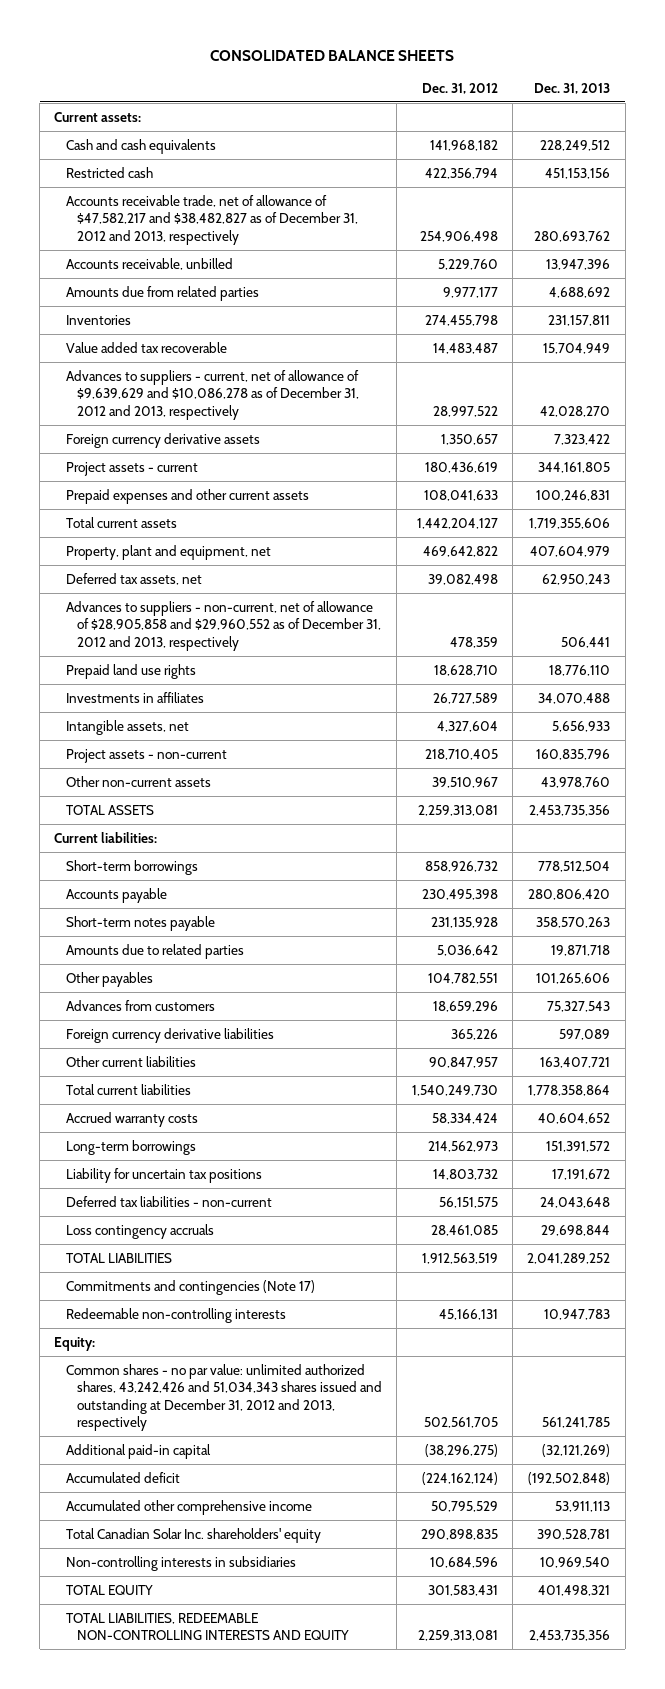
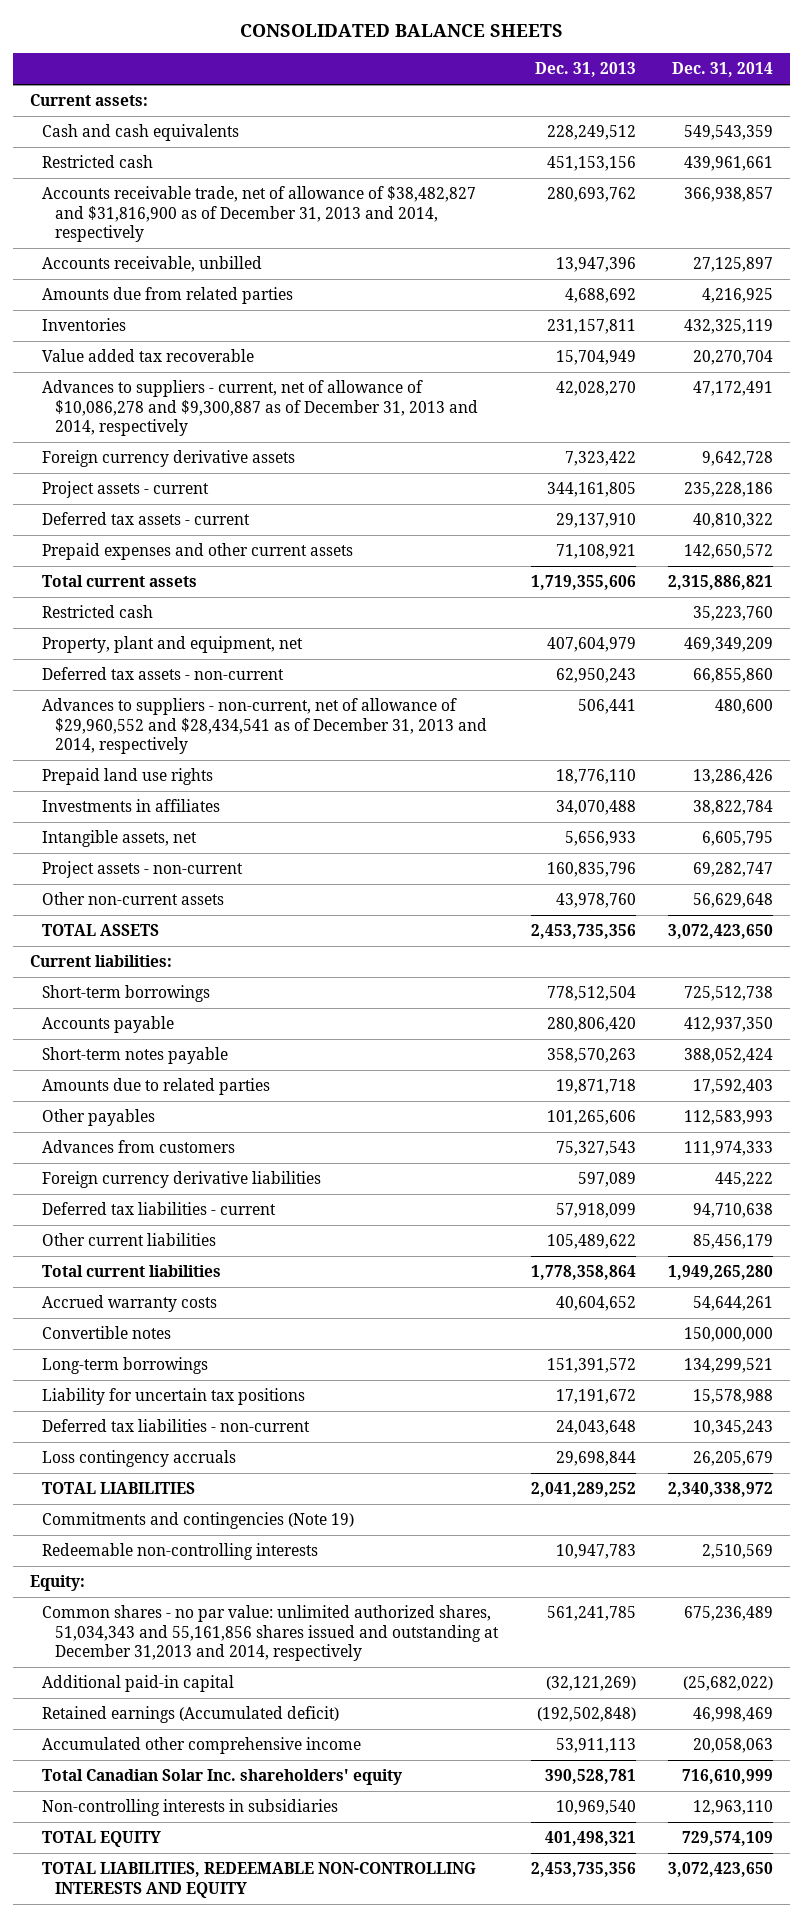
[421,82,498,94] Dec. 31, 2012 -> none
none -> [672,62,774,78] Dec. 31, 2014
[65,194,358,245] Accounts receivable trade, net of allowance of $47,582,217 and $38,482,827 as of December 31, 2012 and 2013, respectively -> [42,186,477,242] Accounts receivable trade, net of allowance of $38,482,827 and $31,816,900 as of December 31, 2013 and 2014, respectively
[65,369,359,420] Advances to suppliers - current, net of allowance of $9,639,629 and $10,086,278 as of December 31, 2012 and 2013, respectively -> [42,380,479,436] Advances to suppliers - current, net of allowance of $10,086,278 and $9,300,887 as of December 31, 2013 and 2014, respectively
none -> [42,512,251,526] Deferred tax assets - current
[536,489,611,501] 100,246,831 -> [555,544,636,560] 71,108,921
none -> [42,605,154,619] Restricted cash
[65,572,202,585] Deferred tax assets, net -> [42,667,285,681] Deferred tax assets - non-current
[65,600,381,651] Advances to suppliers - non-current, net of allowance of $28,905,858 and $29,960,552 as of December 31, 2012 and 2013, respectively -> [42,698,488,754] Advances to suppliers - non-current, net of allowance of $29,960,552 and $28,434,541 as of December 31, 2013 and 2014, respectively
none -> [42,1202,277,1216] Deferred tax liabilities - current
[540,1056,611,1068] 163,407,721 -> [546,1234,636,1250] 105,489,622
none -> [42,1326,172,1340] Convertible notes
[65,1279,315,1295] Commitments and contingencies (Note 17) -> [42,1512,355,1530] Commitments and contingencies (Note 19)
[65,1363,382,1432] Common shares - no par value: unlimited authorized shares, 43,242,426 and 51,034,343 shares issued and outstanding at December 31, 2012 and 2013, respectively -> [42,1605,500,1661] Common shares - no par value: unlimited authorized shares, 51,034,343 and 55,161,856 shares issued and outstanding at December 31,2013 and 2014, respectively
[65,1471,180,1483] Accumulated deficit -> [42,1706,340,1724] Retained earnings (Accumulated deficit)

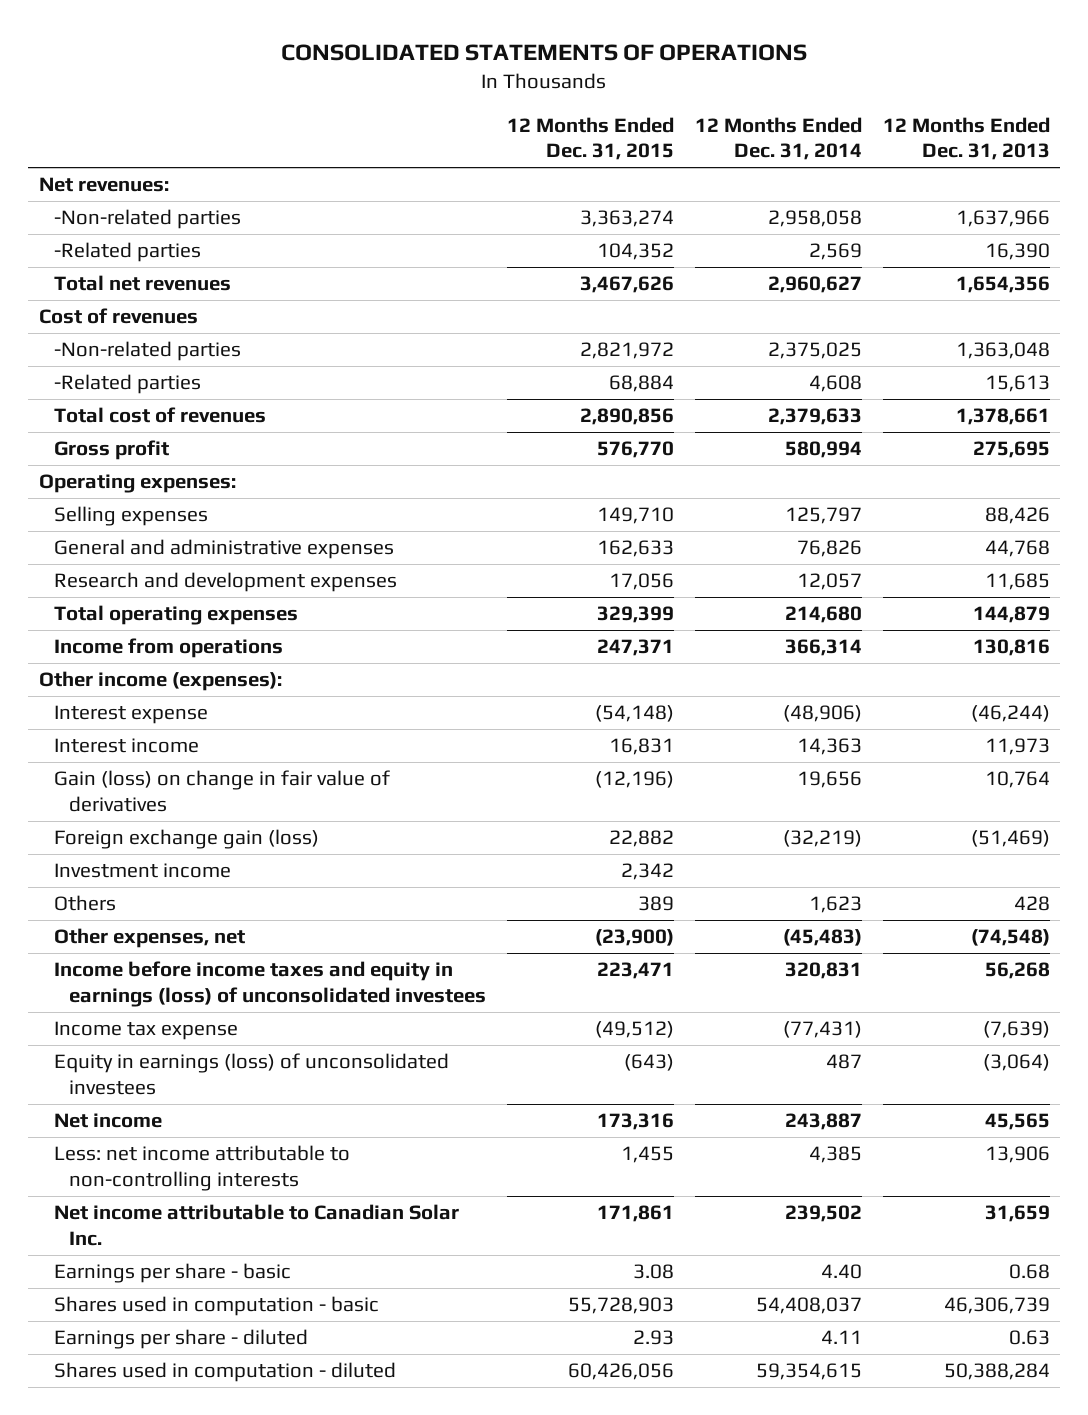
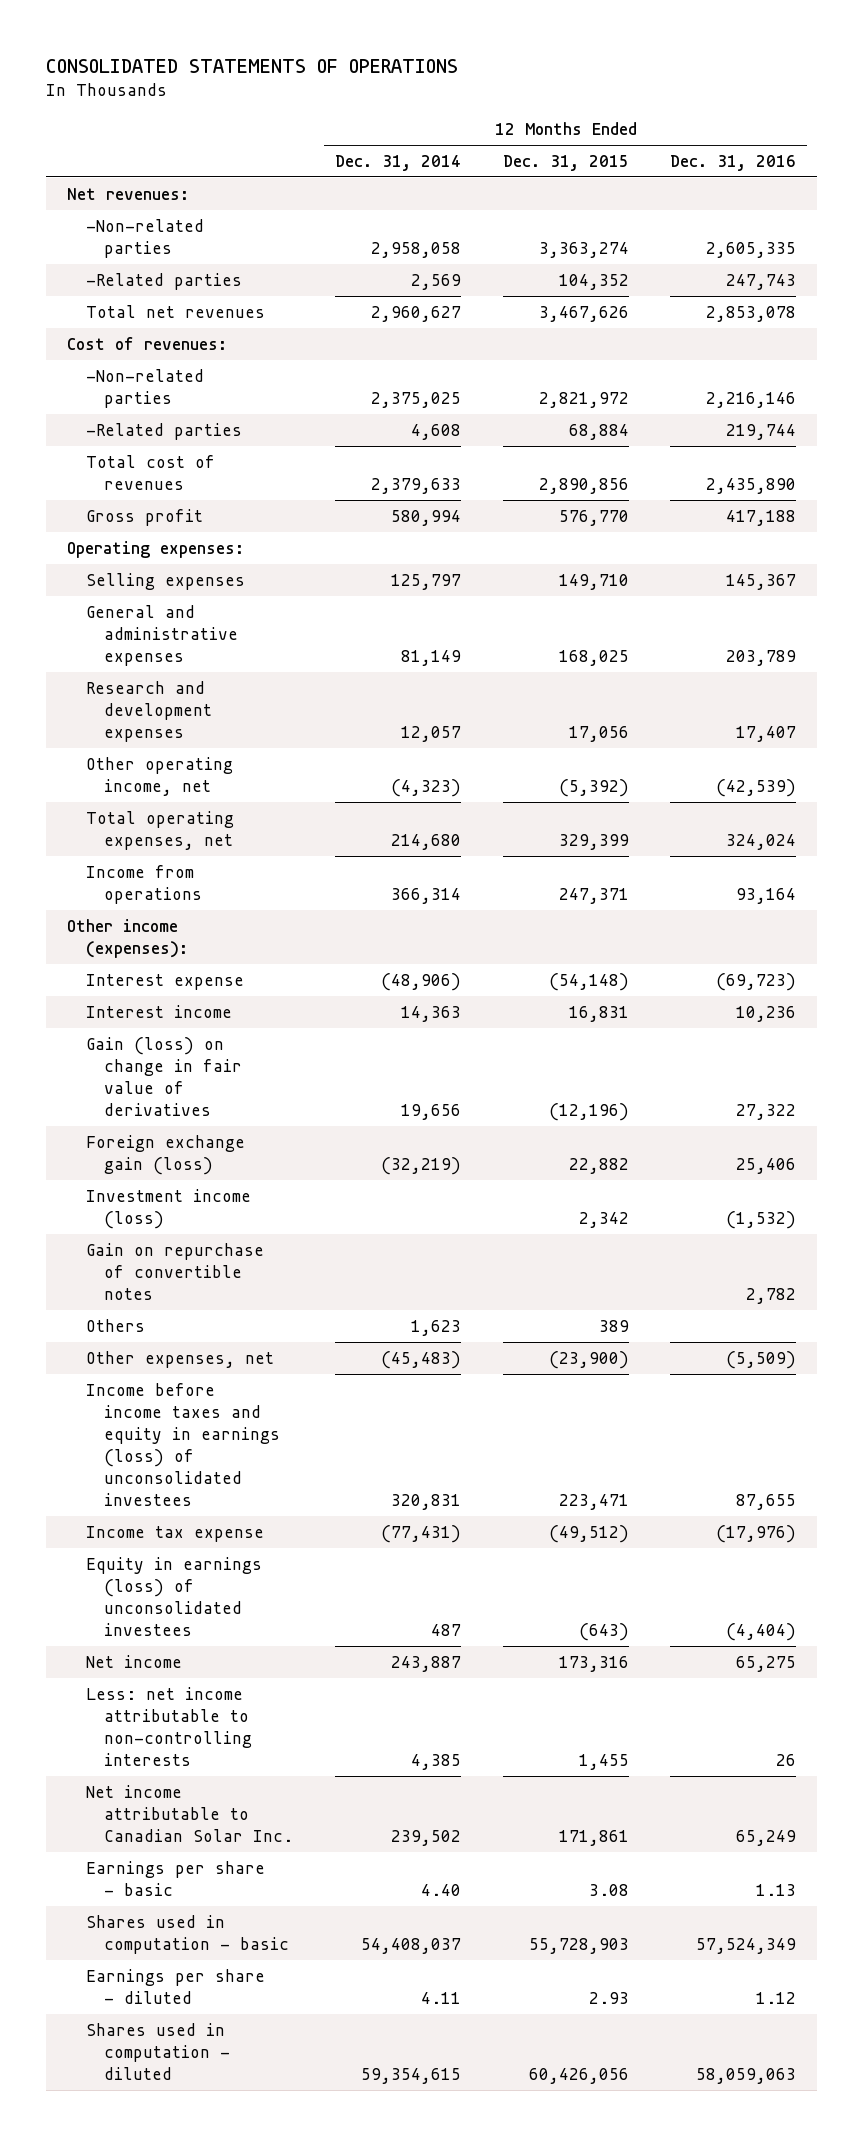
[882,116,1050,161] 12 Months Ended Dec. 31, 2013 -> none
none -> [670,154,797,171] Dec. 31, 2016
[38,308,198,325] Cost of revenues -> [67,336,228,350] Cost of revenues:
[597,540,675,558] 162,633 -> [558,649,629,666] 168,025
[796,540,862,558] 76,826 -> [400,649,461,666] 81,149
none -> [85,756,233,796] Other operating income, net
[53,605,298,626] Total operating expenses -> [85,810,234,850] Total operating expenses, net
[53,863,231,879] Investment income -> [85,1188,251,1229] Investment income (loss)
none -> [85,1242,264,1300] Gain on repurchase of convertible notes

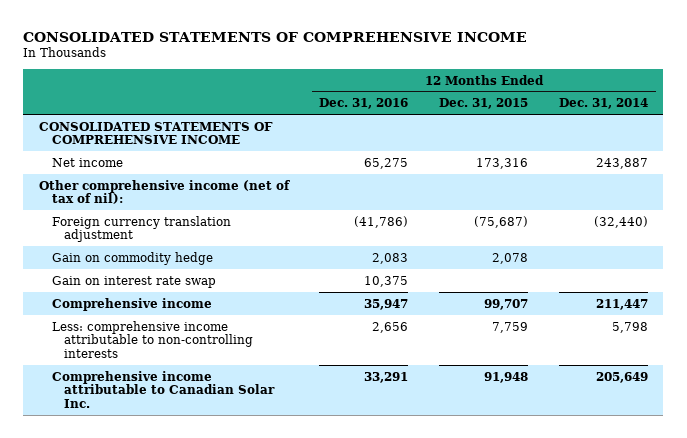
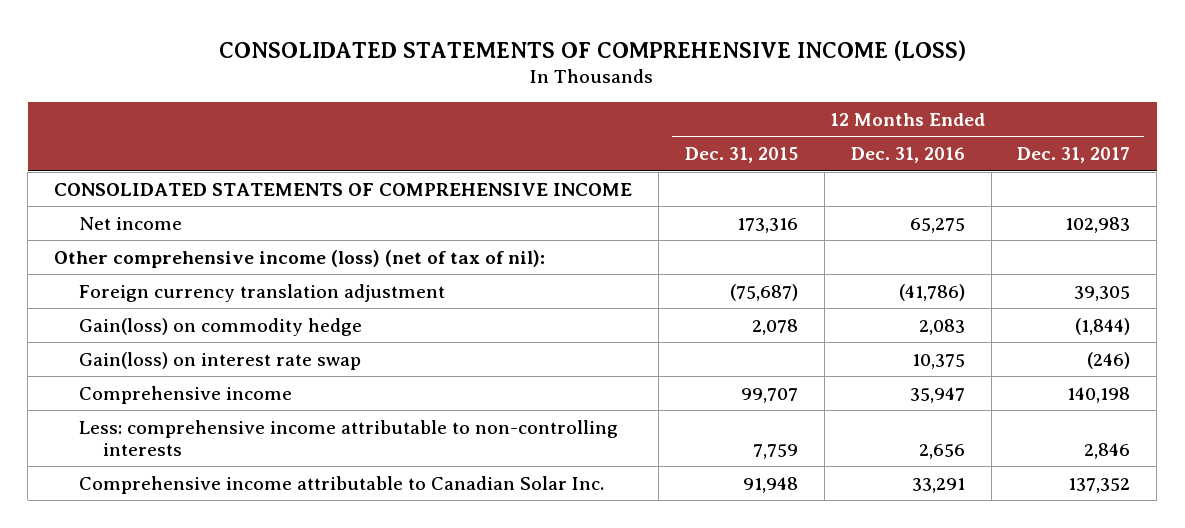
[23,31,528,42] CONSOLIDATED STATEMENTS OF COMPREHENSIVE INCOME -> [219,39,967,61] CONSOLIDATED STATEMENTS OF COMPREHENSIVE INCOME (LOSS)
[558,98,648,110] Dec. 31, 2014 -> none
none -> [1017,147,1131,164] Dec. 31, 2017
[38,179,290,205] Other comprehensive income (net of tax of nil): -> [54,249,546,268] Other comprehensive income (loss) (net of tax of nil):
[51,251,213,265] Gain on commodity hedge -> [78,317,362,336] Gain(loss) on commodity hedge
[51,275,216,288] Gain on interest rate swap -> [78,351,361,370] Gain(loss) on interest rate swap

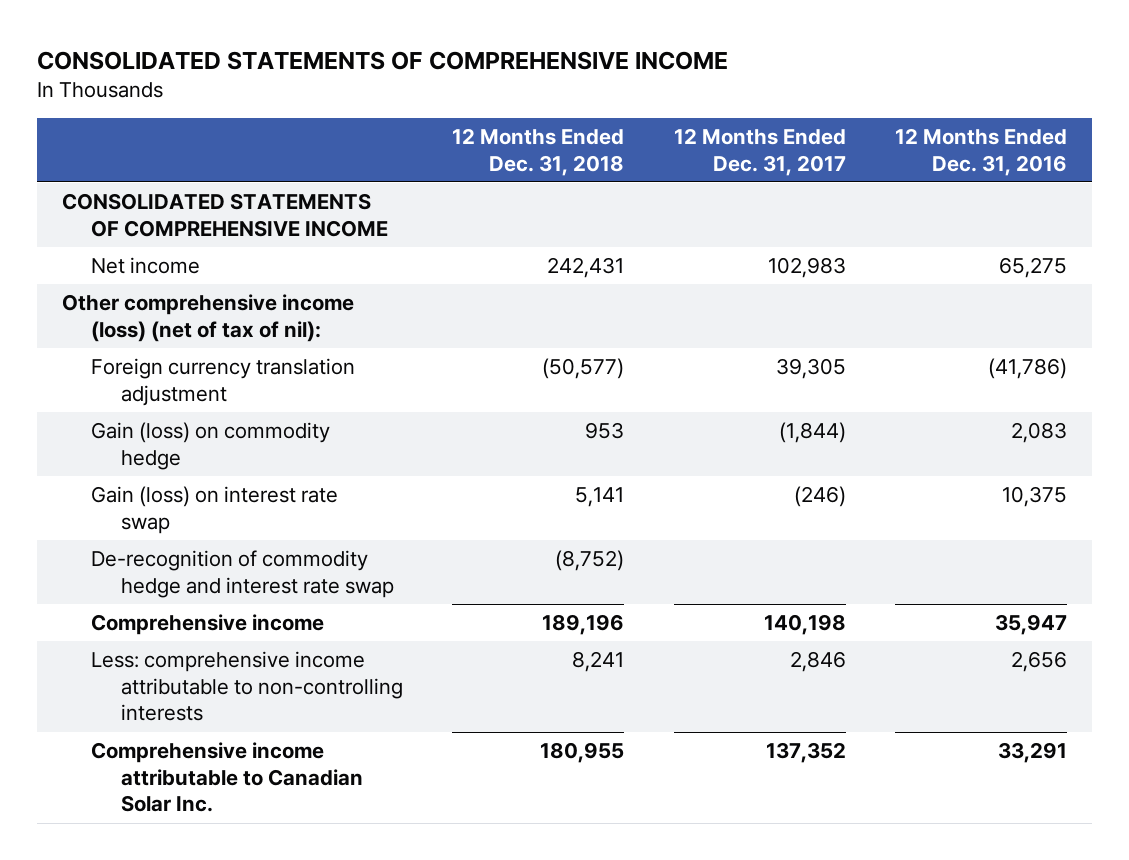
[219,39,967,61] CONSOLIDATED STATEMENTS OF COMPREHENSIVE INCOME (LOSS) -> [36,51,728,71] CONSOLIDATED STATEMENTS OF COMPREHENSIVE INCOME
[684,147,798,164] Dec. 31, 2015 -> none
none -> [452,127,625,176] 12 Months Ended Dec. 31, 2018
[78,317,362,336] Gain(loss) on commodity hedge -> [91,422,331,470] Gain (loss) on commodity hedge
[78,351,361,370] Gain(loss) on interest rate swap -> [91,486,339,534] Gain (loss) on interest rate swap
none -> [91,550,394,598] De-recognition of commodity hedge and interest rate swap

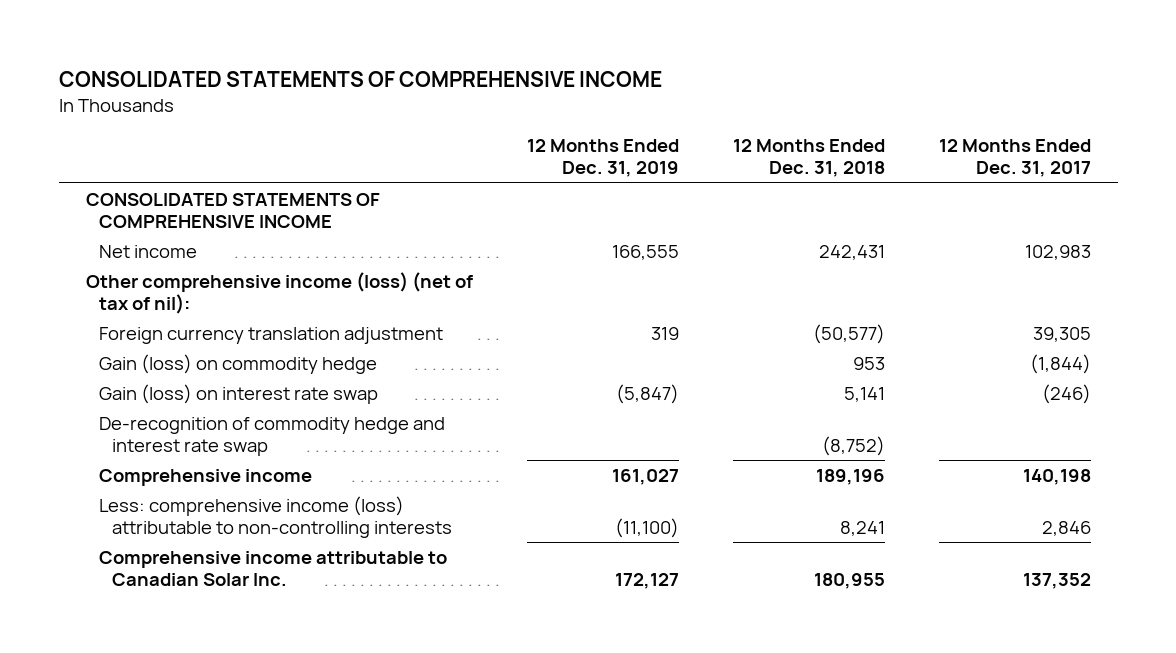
[895,127,1068,176] 12 Months Ended Dec. 31, 2016 -> none
none -> [526,139,679,178] 12 Months Ended Dec. 31, 2019
[91,651,403,722] Less: comprehensive income attributable to non-controlling interests -> [98,495,453,538] Less: comprehensive income (loss) attributable to non-controlling interests

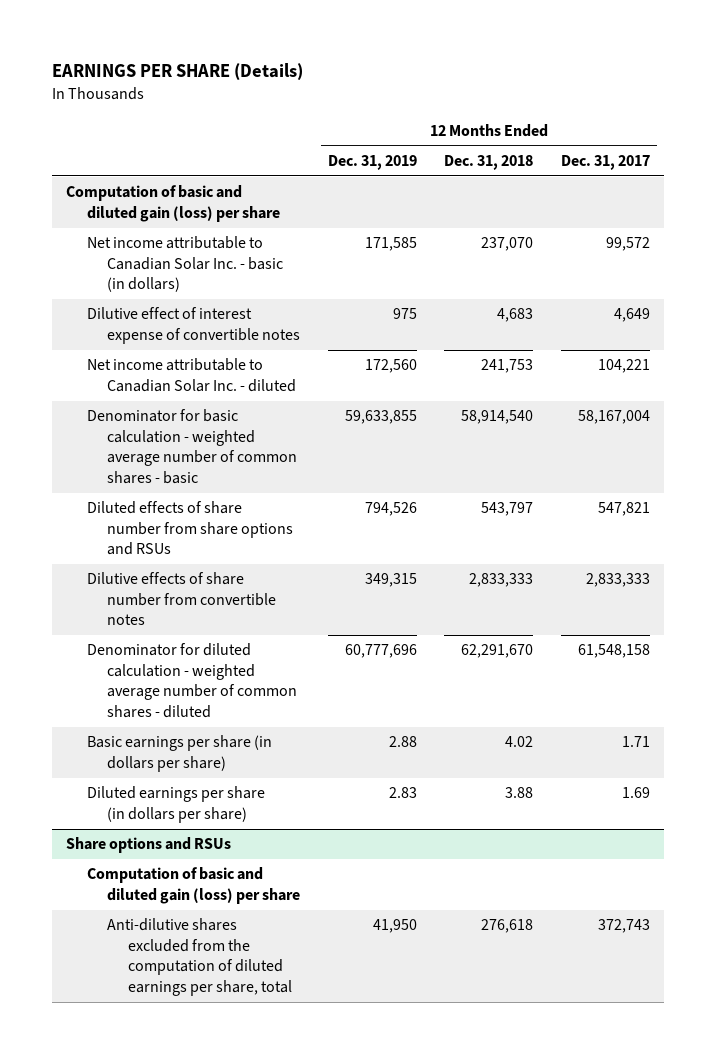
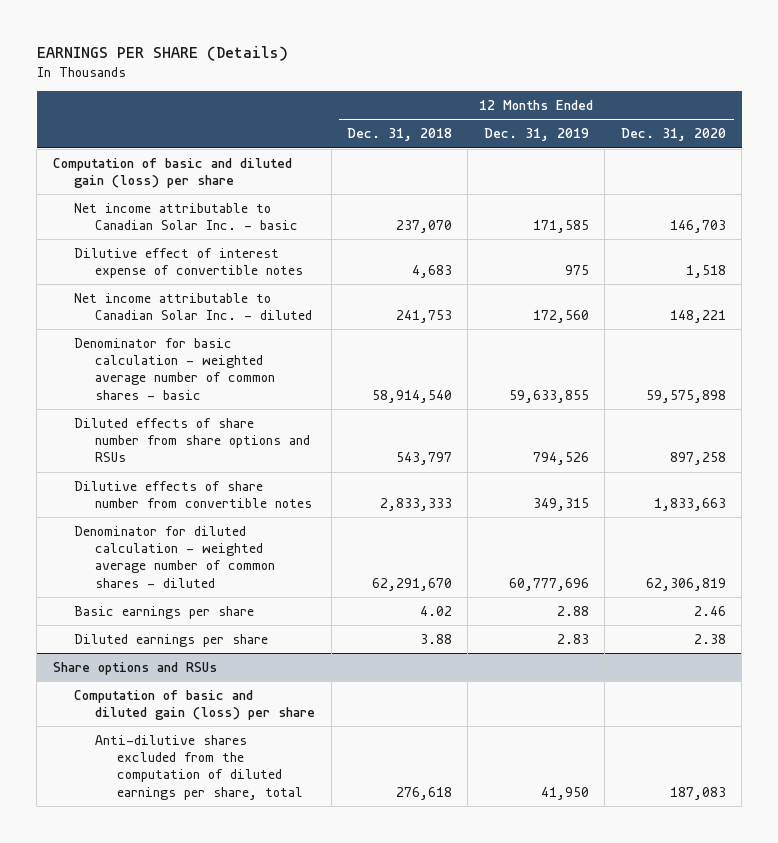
[560,154,650,170] Dec. 31, 2017 -> none
none -> [620,128,726,142] Dec. 31, 2020
[86,236,284,293] Net income attributable to Canadian Solar Inc. - basic (in dollars) -> [74,202,299,231] Net income attributable to Canadian Solar Inc. - basic
[86,735,272,772] Basic earnings per share (in dollars per share) -> [74,605,255,619] Basic earnings per share
[86,786,265,823] Diluted earnings per share (in dollars per share) -> [74,633,269,647] Diluted earnings per share

